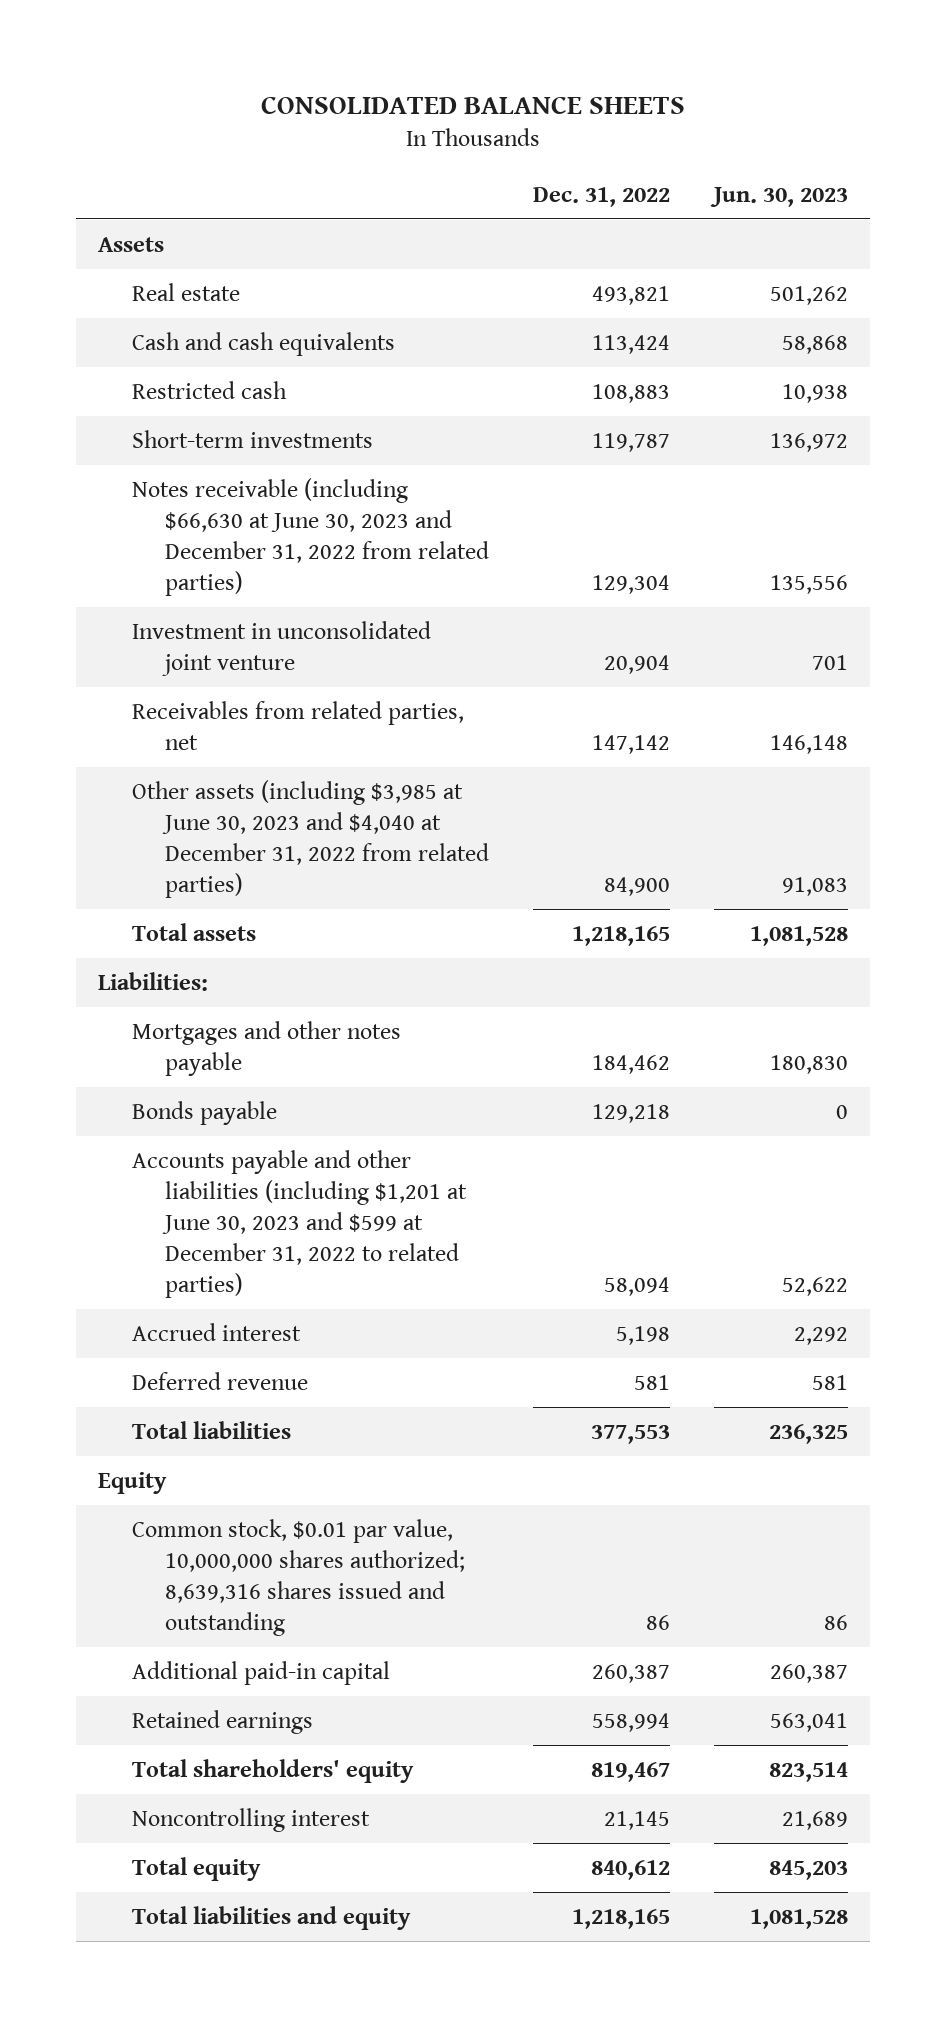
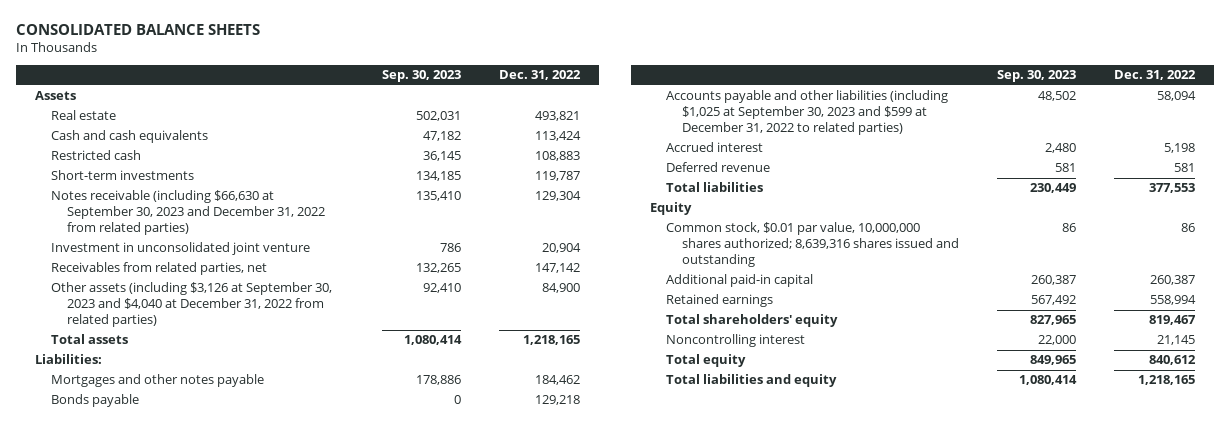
[709,186,848,207] Jun. 30, 2023 -> none
none -> [381,70,461,83] Sep. 30, 2023
[131,477,489,597] Notes receivable (including $66,630 at June 30, 2023 and December 31, 2022 from related parties) -> [50,190,325,236] Notes receivable (including $66,630 at September 30, 2023 and December 31, 2022 from related parties)
[131,779,489,899] Other assets (including $3,985 at June 30, 2023 and $4,040 at December 31, 2022 from related parties) -> [50,282,332,328] Other assets (including $3,126 at September 30, 2023 and $4,040 at December 31, 2022 from related parties)
[131,1149,467,1299] Accounts payable and other liabilities (including $1,201 at June 30, 2023 and $599 at December 31, 2022 to related parties) -> [665,90,948,136] Accounts payable and other liabilities (including $1,025 at September 30, 2023 and $599 at December 31, 2022 to related parties)

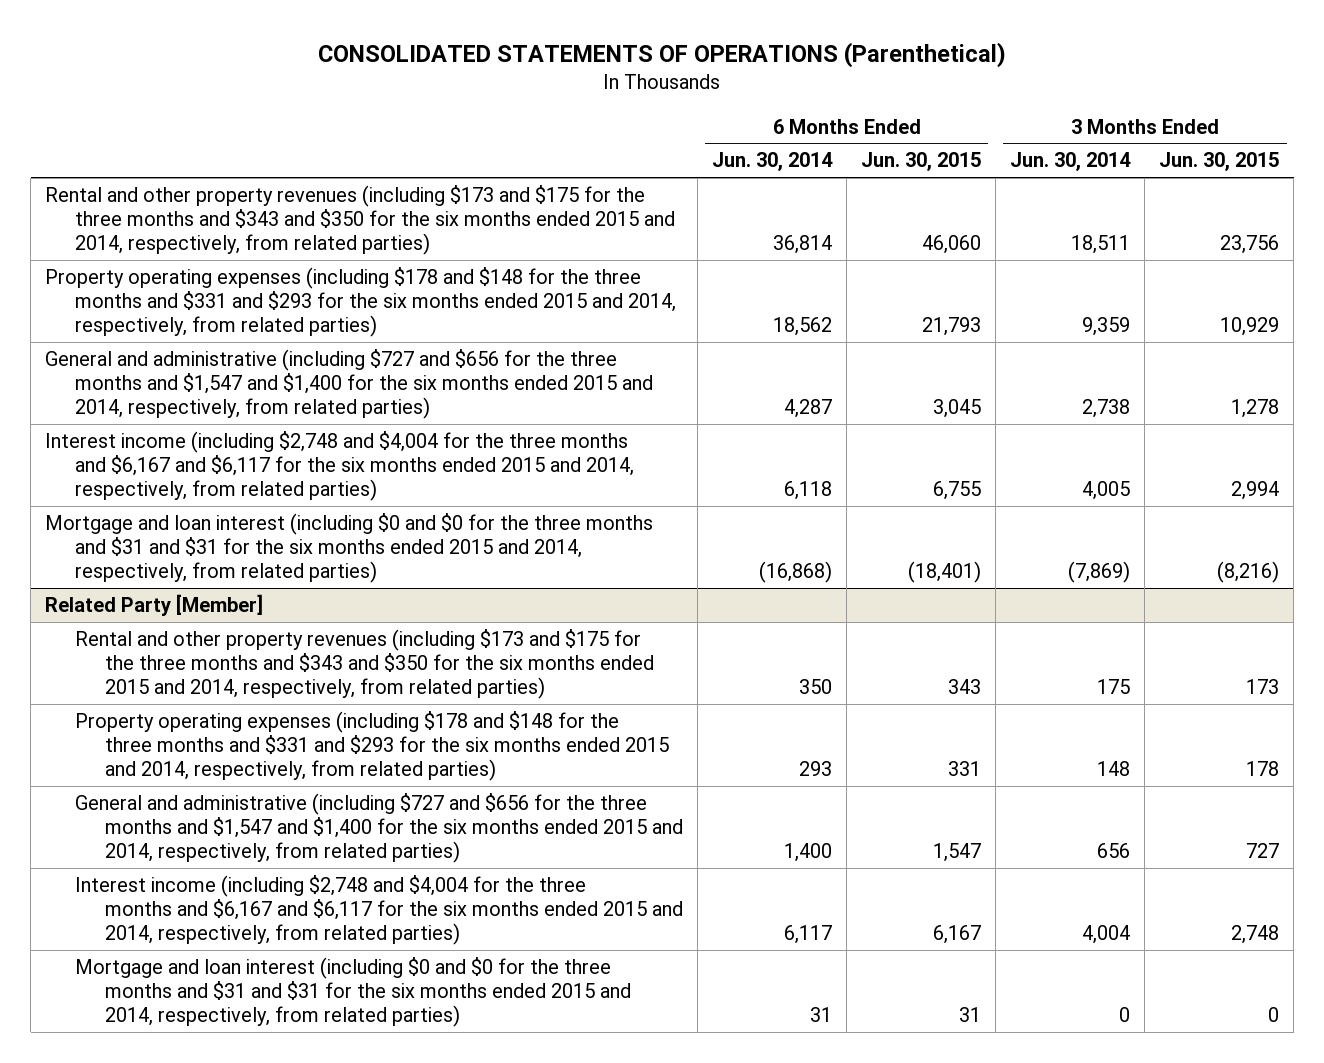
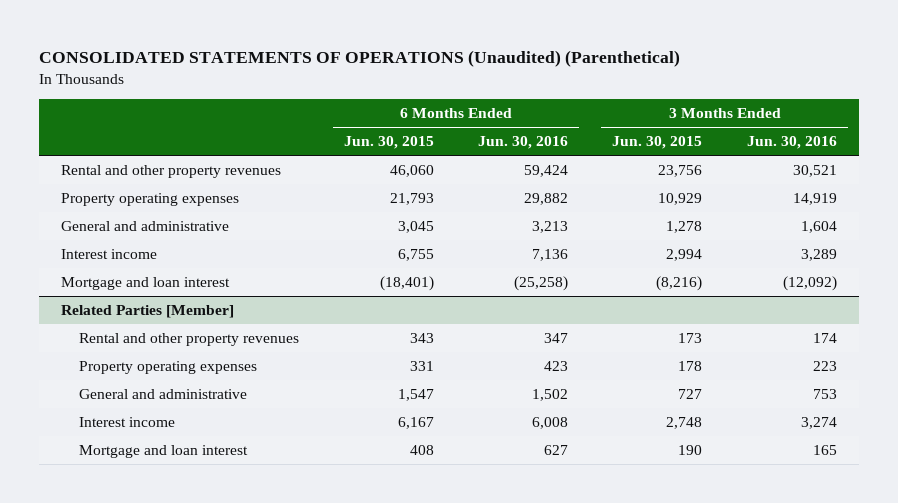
[318,42,1007,69] CONSOLIDATED STATEMENTS OF OPERATIONS (Parenthetical) -> [39,49,681,67] CONSOLIDATED STATEMENTS OF OPERATIONS (Unaudited) (Parenthetical)
[712,152,834,172] Jun. 30, 2014 -> none
[1010,152,1132,172] Jun. 30, 2014 -> none
none -> [478,136,569,150] Jun. 30, 2016
none -> [746,136,837,150] Jun. 30, 2016
[45,185,676,256] Rental and other property revenues (including $173 and $175 for the three months and $343 and $350 for the six months ended 2015 and 2014, respectively, from related parties) -> [61,165,282,179] Rental and other property revenues
[45,267,677,338] Property operating expenses (including $178 and $148 for the three months and $331 and $293 for the six months ended 2015 and 2014, respectively, from related parties) -> [61,193,240,207] Property operating expenses
[45,349,654,420] General and administrative (including $727 and $656 for the three months and $1,547 and $1,400 for the six months ended 2015 and 2014, respectively, from related parties) -> [61,221,230,232] General and administrative
[45,431,635,502] Interest income (including $2,748 and $4,004 for the three months and $6,167 and $6,117 for the six months ended 2015 and 2014, respectively, from related parties) -> [61,249,158,260] Interest income
[45,513,654,584] Mortgage and loan interest (including $0 and $0 for the three months and $31 and $31 for the six months ended 2015 and 2014, respectively, from related parties) -> [61,277,231,291] Mortgage and loan interest
[45,594,264,617] Related Party [Member] -> [61,305,235,319] Related Parties [Member]
[75,629,655,700] Rental and other property revenues (including $173 and $175 for the three months and $343 and $350 for the six months ended 2015 and 2014, respectively, from related parties) -> [79,333,300,347] Rental and other property revenues
[75,711,670,782] Property operating expenses (including $178 and $148 for the three months and $331 and $293 for the six months ended 2015 and 2014, respectively, from related parties) -> [79,361,258,375] Property operating expenses
[75,793,684,864] General and administrative (including $727 and $656 for the three months and $1,547 and $1,400 for the six months ended 2015 and 2014, respectively, from related parties) -> [79,389,248,400] General and administrative
[75,875,684,946] Interest income (including $2,748 and $4,004 for the three months and $6,167 and $6,117 for the six months ended 2015 and 2014, respectively, from related parties) -> [79,417,176,428] Interest income
[75,957,632,1028] Mortgage and loan interest (including $0 and $0 for the three months and $31 and $31 for the six months ended 2015 and 2014, respectively, from related parties) -> [79,445,249,459] Mortgage and loan interest
[959,1007,982,1023] 31 -> [409,445,434,456] 408
[1268,1007,1280,1023] 0 -> [678,445,703,456] 190

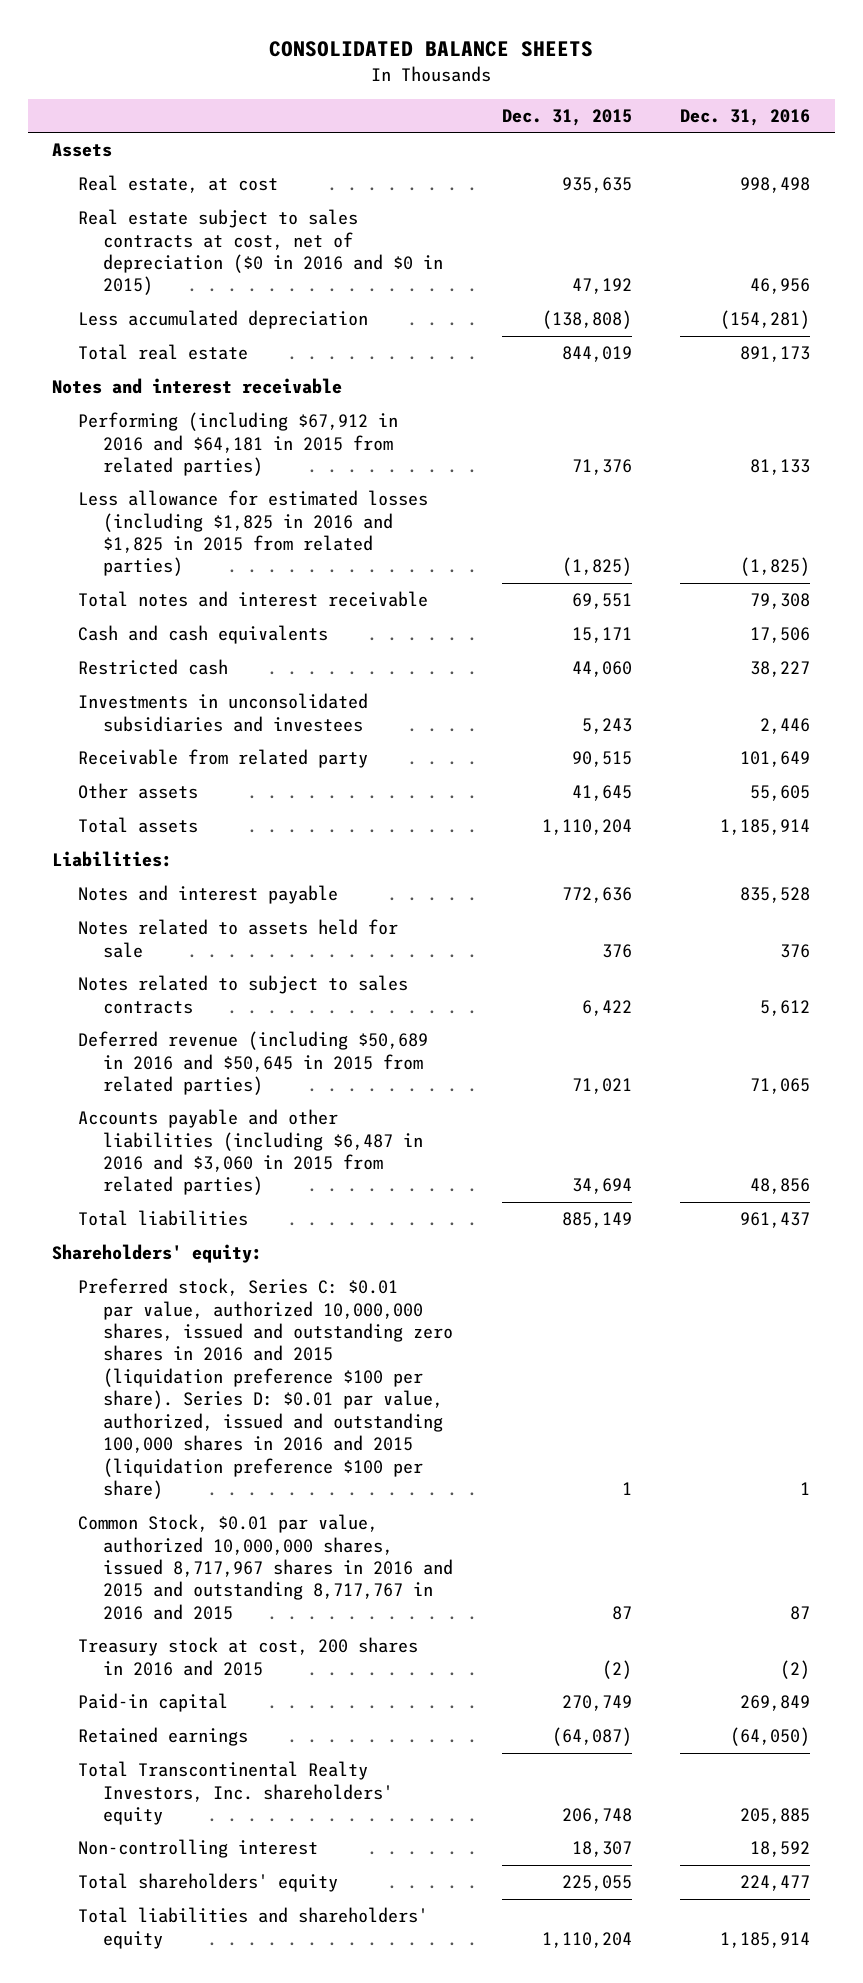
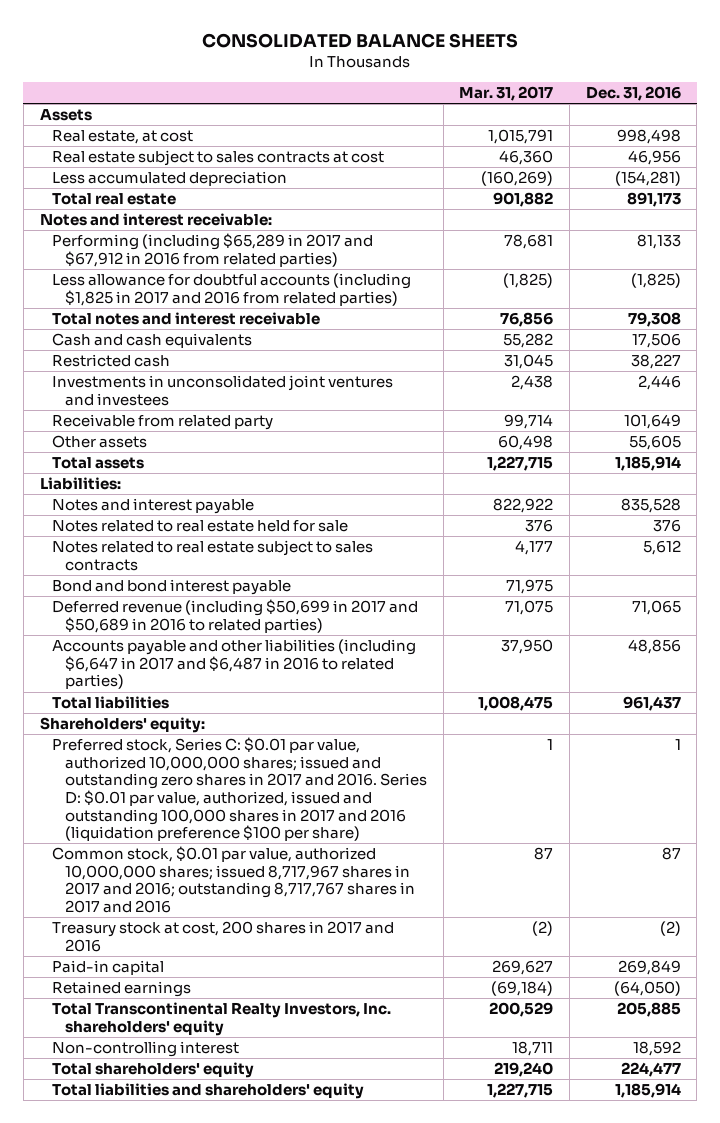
[501,108,632,126] Dec. 31, 2015 -> none
none -> [459,86,554,102] Mar. 31, 2017
[77,209,443,296] Real estate subject to sales contracts at cost, net of depreciation ($0 in 2016 and $0 in 2015) -> [52,150,385,167] Real estate subject to sales contracts at cost
[52,378,343,395] Notes and interest receivable -> [39,213,272,227] Notes and interest receivable:
[77,412,398,476] Performing (including $67,912 in 2016 and $64,181 in 2015 from related parties) -> [52,233,374,267] Performing (including $65,289 in 2017 and $67,912 in 2016 from related parties)
[77,490,428,577] Less allowance for estimated losses (including $1,825 in 2016 and $1,825 in 2015 from related parties) -> [52,273,412,306] Less allowance for doubtful accounts (including $1,825 in 2017 and 2016 from related parties)
[77,693,368,732] Investments in unconsolidated subsidiaries and investees -> [52,375,394,406] Investments in unconsolidated joint ventures and investees
[77,919,398,958] Notes related to assets held for sale -> [52,520,349,533] Notes related to real estate held for sale
[77,975,408,1014] Notes related to subject to sales contracts -> [52,540,374,571] Notes related to real estate subject to sales contracts
none -> [52,579,292,596] Bond and bond interest payable
[77,1031,428,1095] Deferred revenue (including $50,689 in 2016 and $50,645 in 2015 from related parties) -> [52,599,419,633] Deferred revenue (including $50,699 in 2017 and $50,689 in 2016 to related parties)
[77,1109,423,1196] Accounts payable and other liabilities (including $6,487 in 2016 and $3,060 in 2015 from related parties) -> [52,639,417,690] Accounts payable and other liabilities (including $6,647 in 2017 and $6,487 in 2016 to related parties)
[77,1278,453,1500] Preferred stock, Series C: $0.01 par value, authorized 10,000,000 shares, issued and outstanding zero shares in 2016 and 2015 (liquidation preference $100 per share). Series D: $0.01 par value, authorized, issued and outstanding 100,000 shares in 2016 and 2015 (liquidation preference $100 per share) -> [52,737,427,842] Preferred stock, Series C: $0.01 par value, authorized 10,000,000 shares; issued and outstanding zero shares in 2017 and 2016. Series D: $0.01 par value, authorized, issued and outstanding 100,000 shares in 2017 and 2016 (liquidation preference $100 per share)
[77,1514,453,1620] Common Stock, $0.01 par value, authorized 10,000,000 shares, issued 8,717,967 shares in 2016 and 2015 and outstanding 8,717,767 in 2016 and 2015 -> [52,846,415,913] Common stock, $0.01 par value, authorized 10,000,000 shares; issued 8,717,967 shares in 2017 and 2016; outstanding 8,717,767 shares in 2017 and 2016
[77,1637,418,1676] Treasury stock at cost, 200 shares in 2016 and 2015 -> [52,921,395,952] Treasury stock at cost, 200 shares in 2017 and 2016

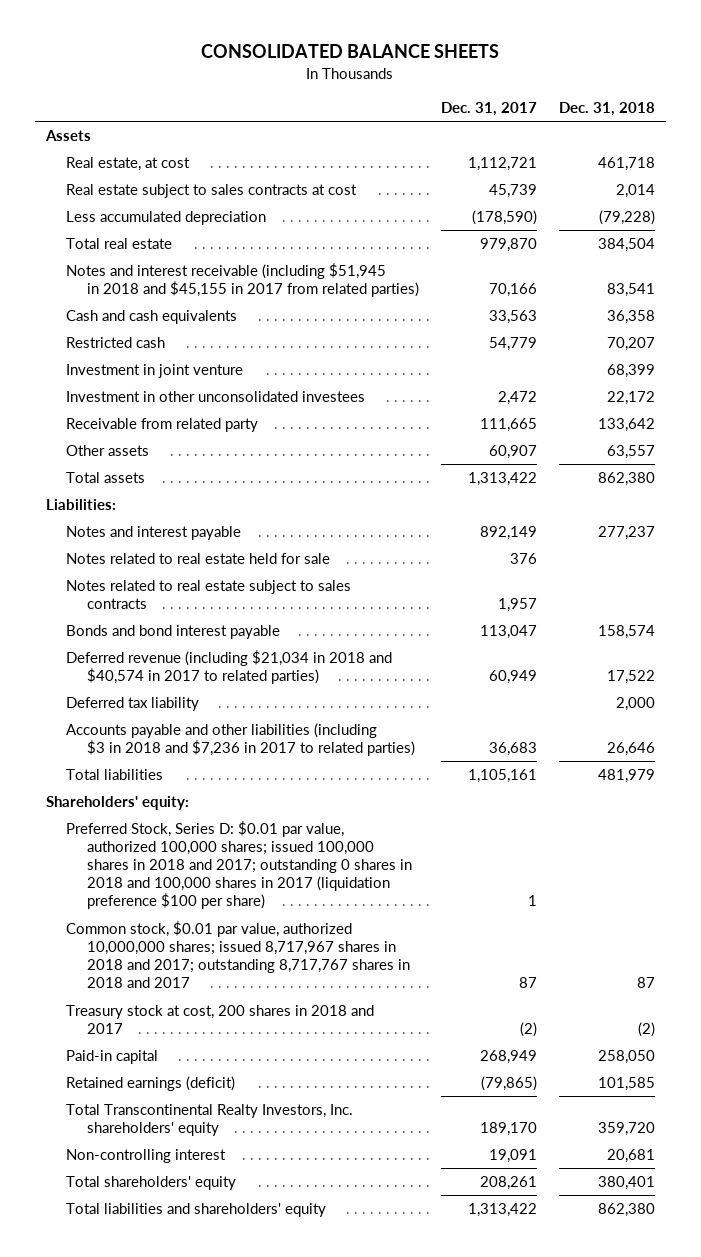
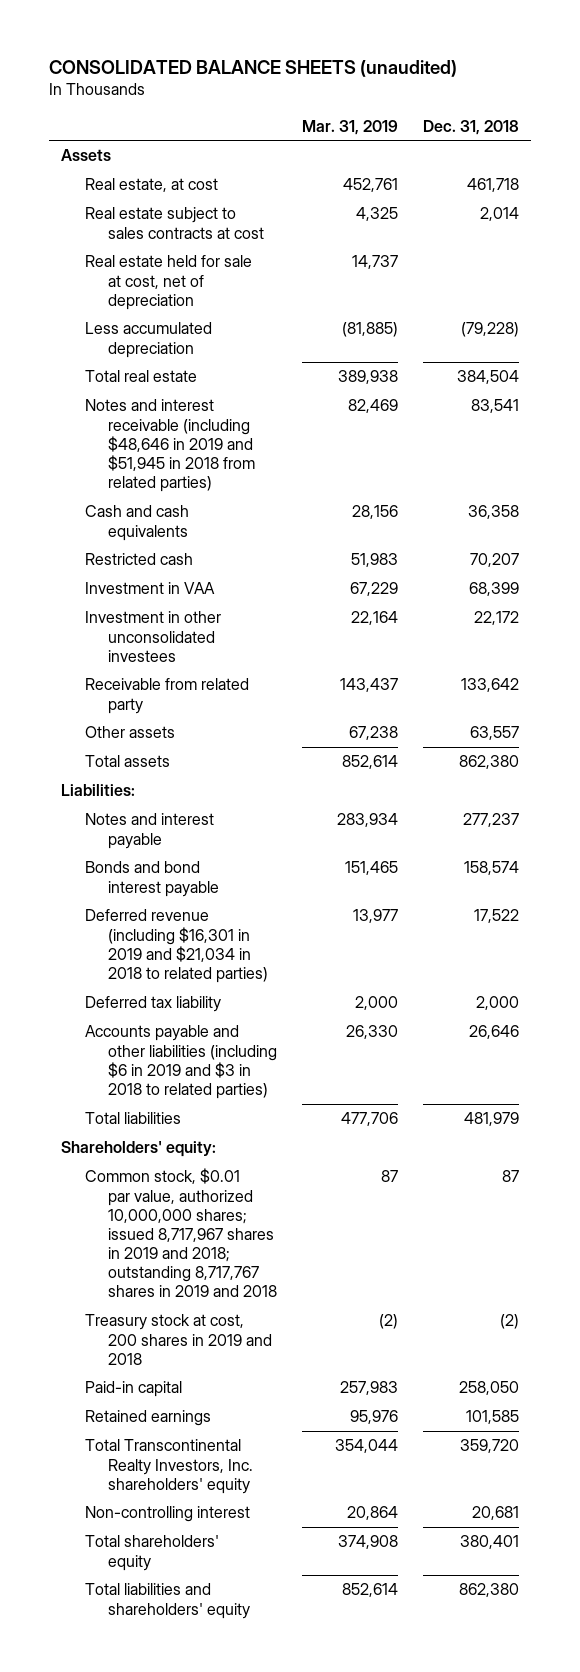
[201,44,500,59] CONSOLIDATED BALANCE SHEETS -> [48,59,457,77] CONSOLIDATED BALANCE SHEETS (unaudited)
[441,102,538,117] Dec. 31, 2017 -> none
none -> [302,119,399,135] Mar. 31, 2019
none -> [84,255,252,310] Real estate held for sale at cost, net of depreciation
[66,263,420,298] Notes and interest receivable (including $51,945 in 2018 and $45,155 in 2017 from related parties) -> [84,399,256,492] Notes and interest receivable (including $48,646 in 2019 and $51,945 in 2018 from related parties)
[66,364,244,379] Investment in joint venture -> [84,582,215,595] Investment in VAA
[66,553,331,565] Notes related to real estate held for sale -> none
[66,580,352,610] Notes related to real estate subject to sales contracts -> none
[66,650,393,685] Deferred revenue (including $21,034 in 2018 and $40,574 in 2017 to related parties) -> [84,909,269,983] Deferred revenue (including $16,301 in 2019 and $21,034 in 2018 to related parties)
[66,723,416,757] Accounts payable and other liabilities (including $3 in 2018 and $7,236 in 2017 to related parties) -> [84,1025,278,1099] Accounts payable and other liabilities (including $6 in 2019 and $3 in 2018 to related parties)
[66,821,413,910] Preferred Stock, Series D: $0.01 par value, authorized 100,000 shares; issued 100,000 shares in 2018 and 2017; outstanding 0 shares in 2018 and 100,000 shares in 2017 (liquidation preference $100 per share) -> none
[66,921,411,989] Common stock, $0.01 par value, authorized 10,000,000 shares; issued 8,717,967 shares in 2018 and 2017; outstanding 8,717,767 shares in 2018 and 2017 -> [84,1168,278,1298] Common stock, $0.01 par value, authorized 10,000,000 shares; issued 8,717,967 shares in 2019 and 2018; outstanding 8,717,767 shares in 2019 and 2018
[66,1005,375,1035] Treasury stock at cost, 200 shares in 2018 and 2017 -> [84,1314,273,1365] Treasury stock at cost, 200 shares in 2019 and 2018
[66,1076,236,1092] Retained earnings (deficit) -> [84,1410,211,1427] Retained earnings

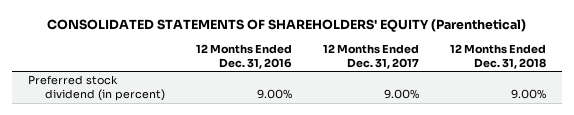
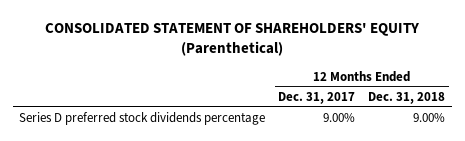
[47,19,527,33] CONSOLIDATED STATEMENTS OF SHAREHOLDERS' EQUITY (Parenthetical) -> [45,23,420,57] CONSOLIDATED STATEMENT OF SHAREHOLDERS' EQUITY (Parenthetical)
[195,43,292,69] 12 Months Ended Dec. 31, 2016 -> none
[27,75,165,102] Preferred stock dividend (in percent) -> [19,112,266,126] Series D preferred stock dividends percentage

